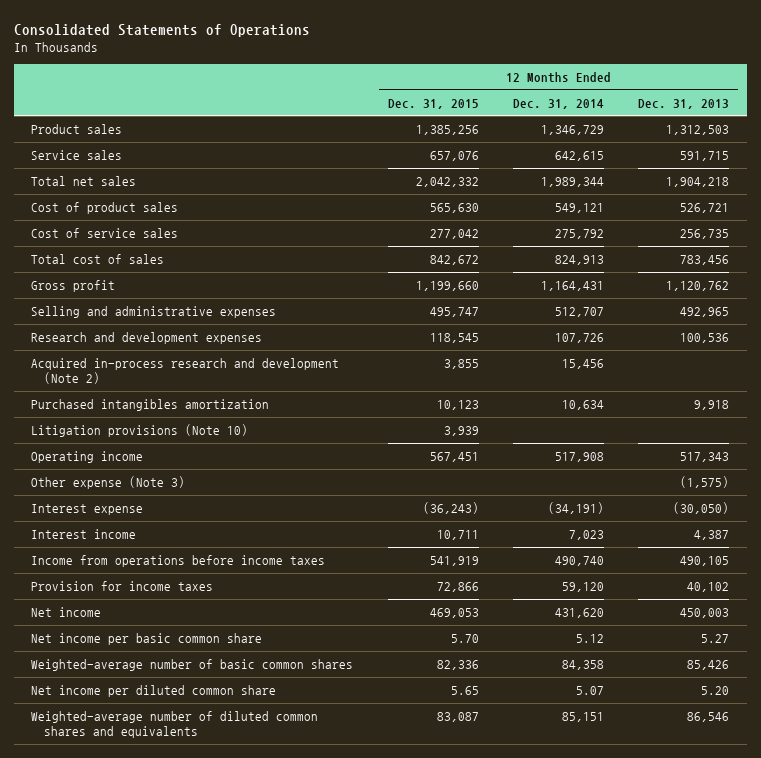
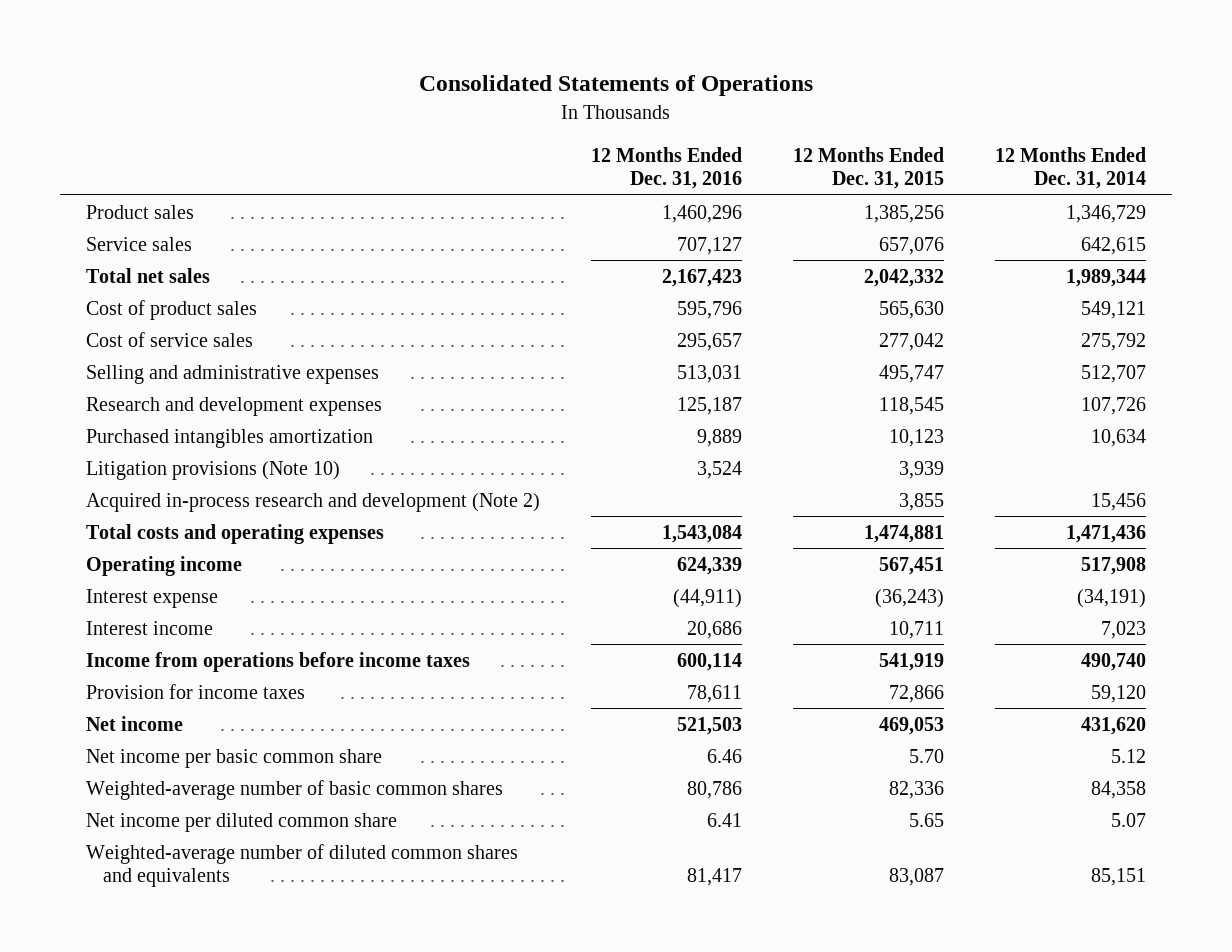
[638,98,730,109] Dec. 31, 2013 -> none
none -> [590,146,742,190] 12 Months Ended Dec. 31, 2016
[31,253,165,264] Total cost of sales -> none
[31,279,116,292] Gross profit -> none
[31,357,340,385] Acquired in-process research and development (Note 2) -> [85,492,540,512] Acquired in-process research and development (Note 2)
none -> [85,523,384,544] Total costs and operating expenses
[31,475,186,489] Other expense (Note 3) -> none

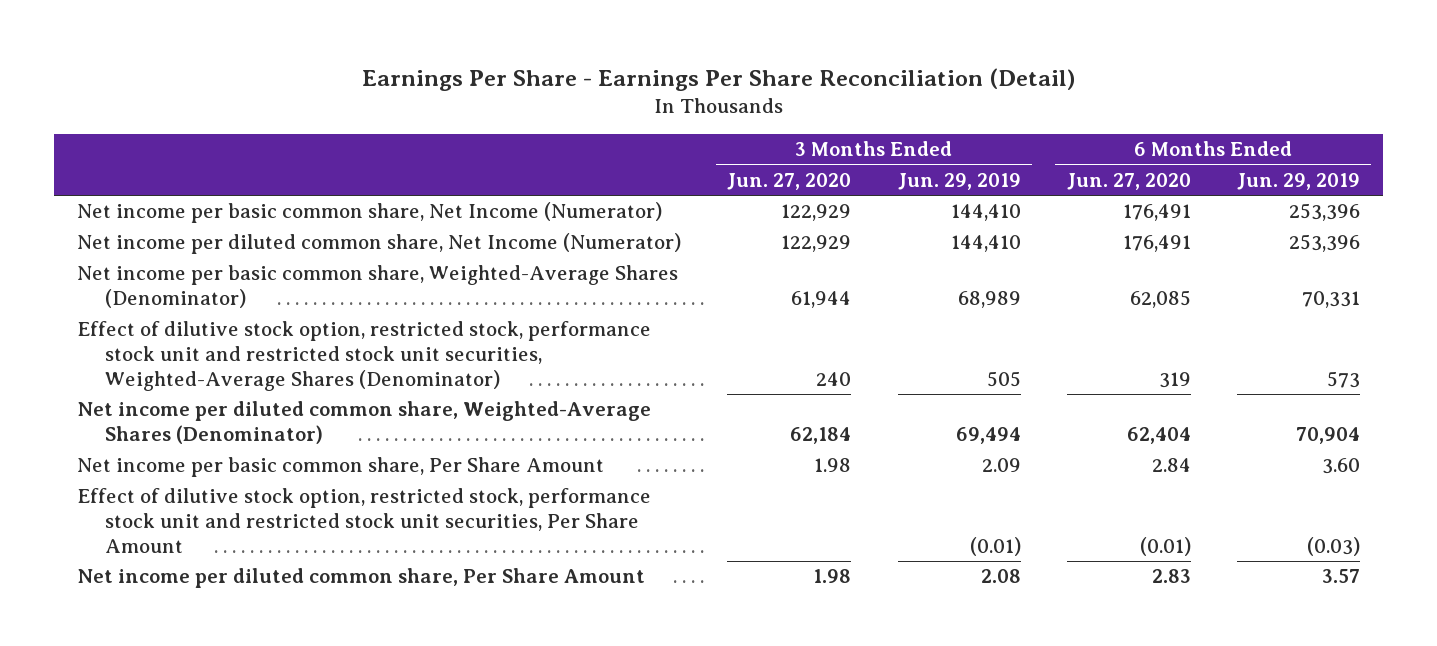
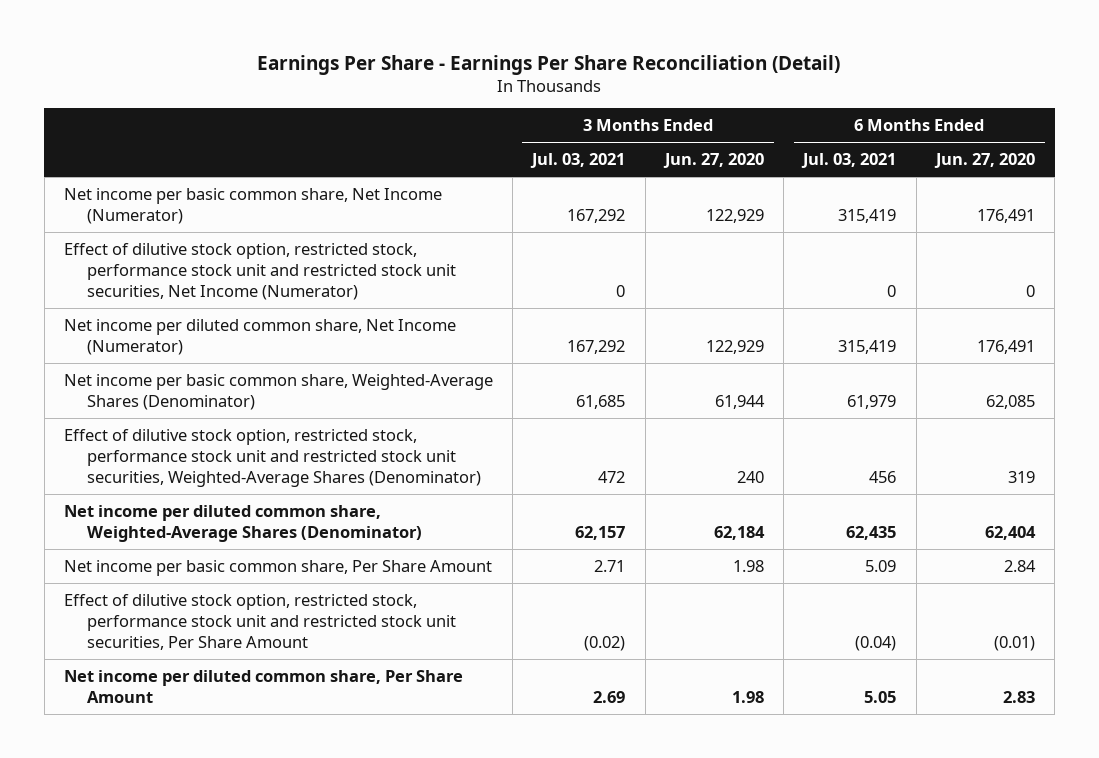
[897,172,1021,190] Jun. 29, 2019 -> none
[1236,172,1360,190] Jun. 29, 2019 -> none
none -> [530,153,626,169] Jul. 03, 2021
none -> [801,153,897,169] Jul. 03, 2021
none -> [63,242,457,300] Effect of dilutive stock option, restricted stock, performance stock unit and restricted stock unit securities, Net Income (Numerator)

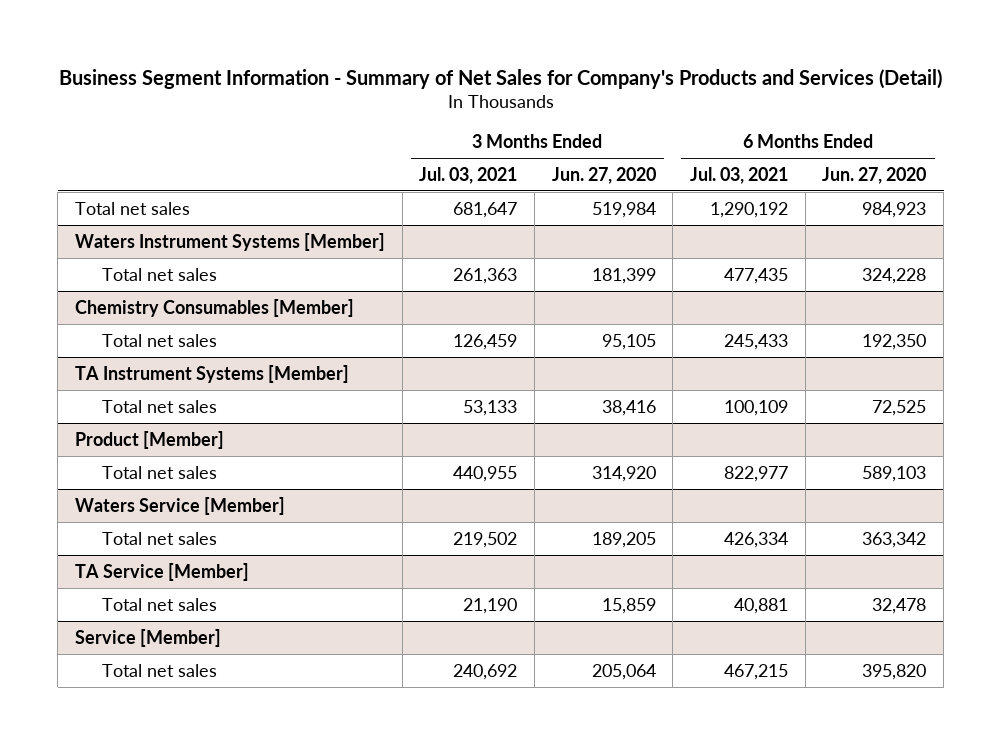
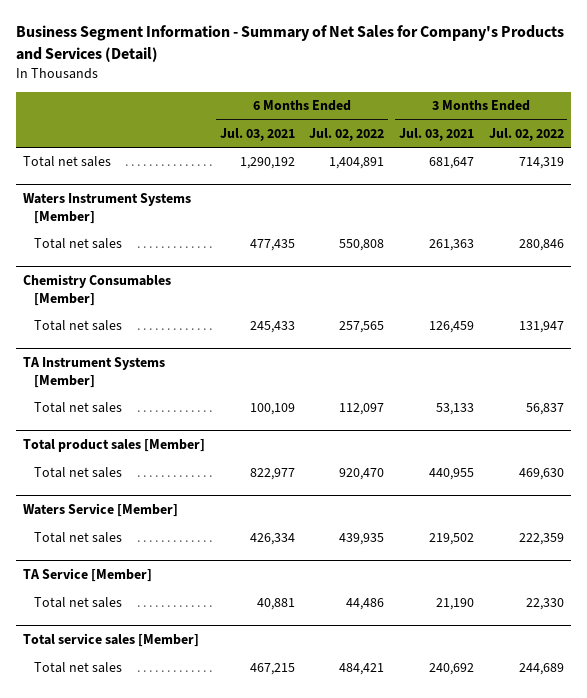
[551,166,656,184] Jun. 27, 2020 -> none
[822,166,927,184] Jun. 27, 2020 -> none
none -> [309,127,385,141] Jul. 02, 2022
none -> [488,127,564,141] Jul. 02, 2022
[74,430,224,449] Product [Member] -> [22,439,205,453] Total product sales [Member]
[74,628,221,647] Service [Member] -> [22,633,199,648] Total service sales [Member]

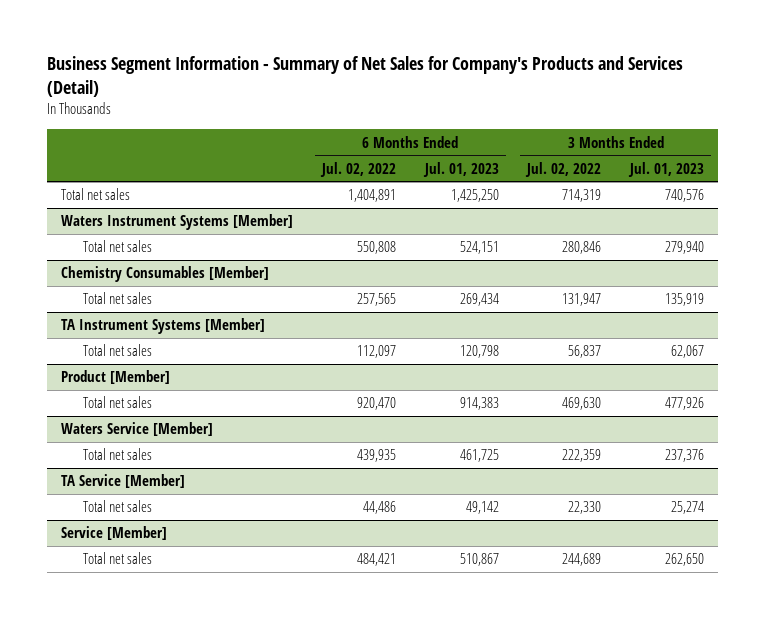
[219,127,295,141] Jul. 03, 2021 -> none
[399,127,475,141] Jul. 03, 2021 -> none
none -> [422,161,499,177] Jul. 01, 2023
none -> [628,161,705,177] Jul. 01, 2023
[22,439,205,453] Total product sales [Member] -> [61,370,171,385] Product [Member]
[22,633,199,648] Total service sales [Member] -> [61,526,168,541] Service [Member]

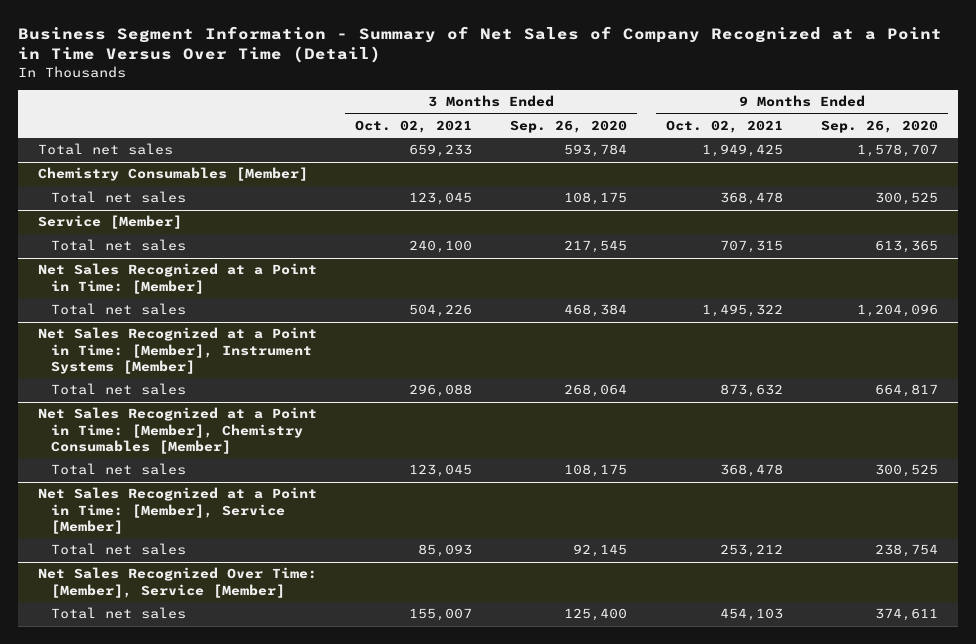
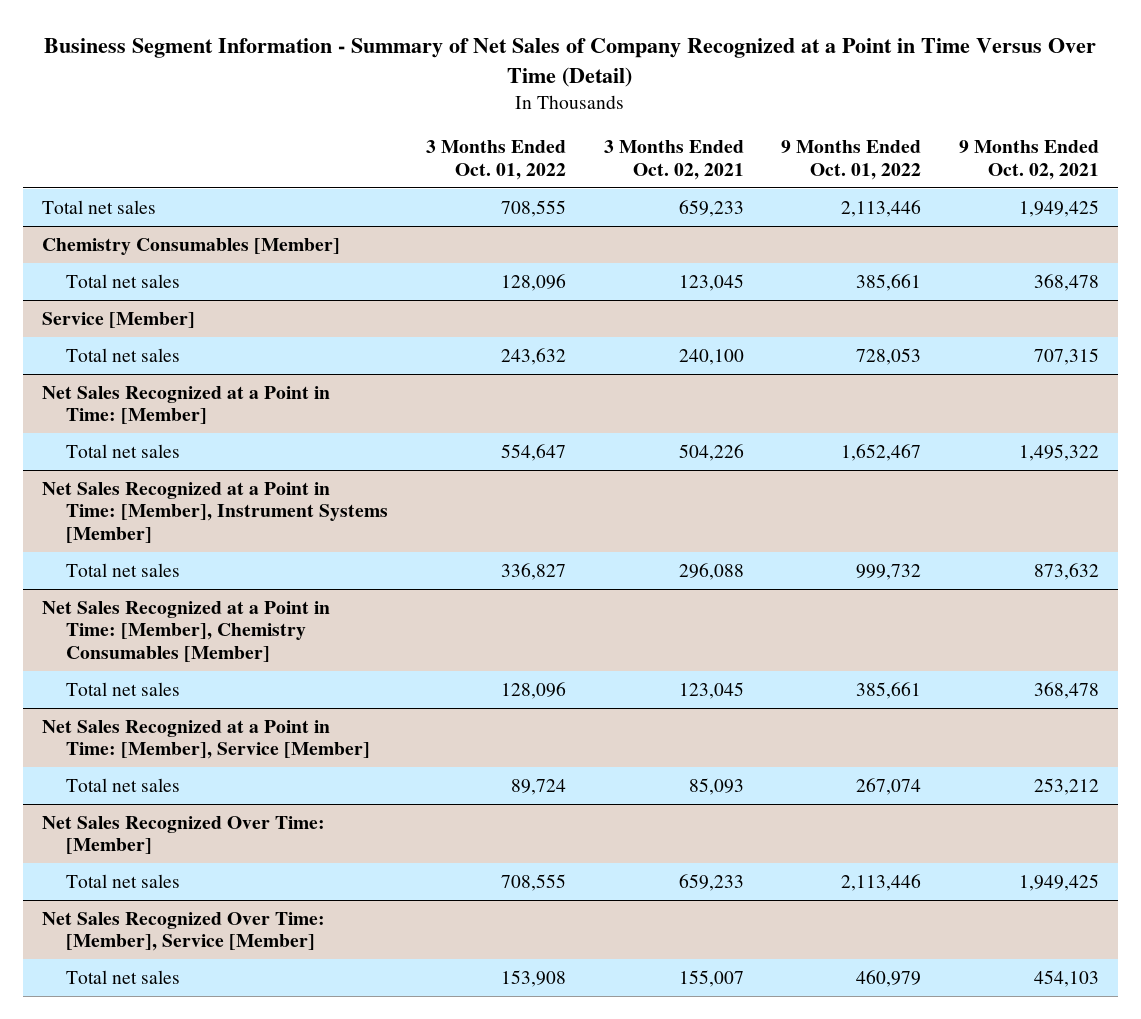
[510,119,628,133] Sep. 26, 2020 -> none
[821,119,939,133] Sep. 26, 2020 -> none
none -> [426,140,567,180] 3 Months Ended Oct. 01, 2022
none -> [781,140,922,180] 9 Months Ended Oct. 01, 2022
none -> [41,815,325,855] Net Sales Recognized Over Time: [Member]
none -> [66,873,181,888] Total net sales

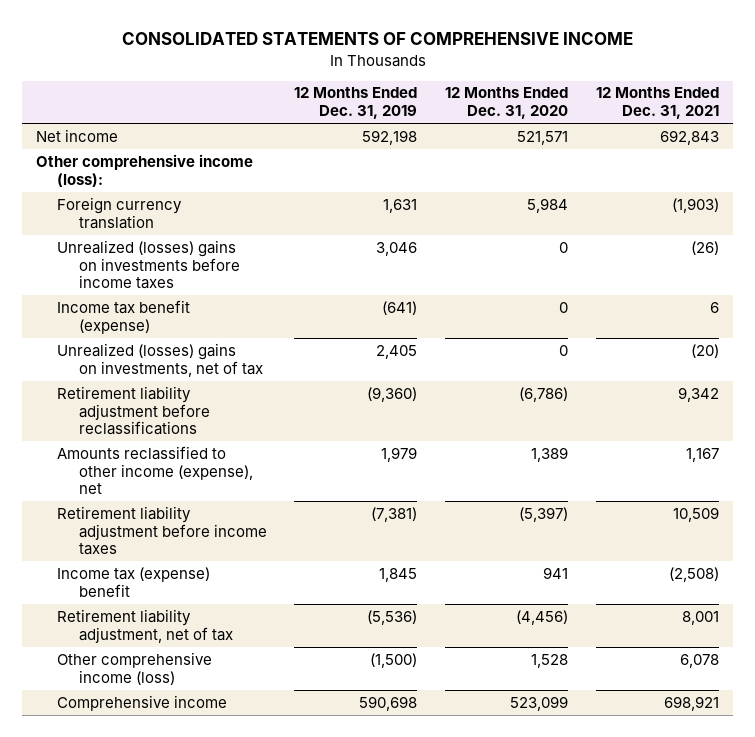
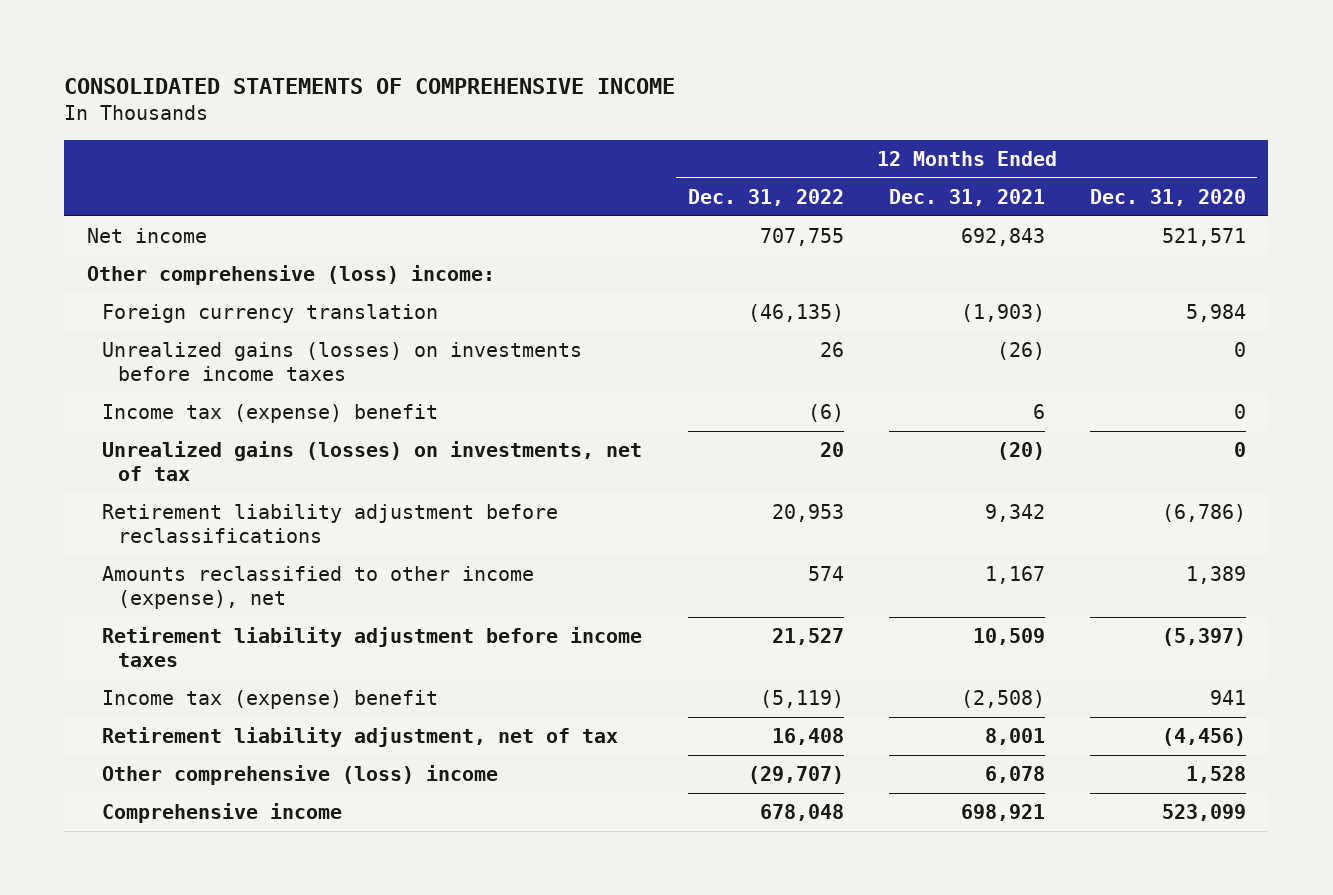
[294,87,418,120] 12 Months Ended Dec. 31, 2019 -> none
none -> [687,188,844,206] Dec. 31, 2022
[36,153,254,187] Other comprehensive income (loss): -> [86,265,495,286] Other comprehensive (loss) income:
[57,239,240,290] Unrealized (losses) gains on investments before income taxes -> [102,342,583,382] Unrealized gains (losses) on investments before income taxes
[57,299,191,334] Income tax benefit (expense) -> [102,404,439,424] Income tax (expense) benefit
[57,342,263,377] Unrealized (losses) gains on investments, net of tax -> [102,441,643,482] Unrealized gains (losses) on investments, net of tax
[57,651,213,685] Other comprehensive income (loss) -> [102,765,499,786] Other comprehensive (loss) income

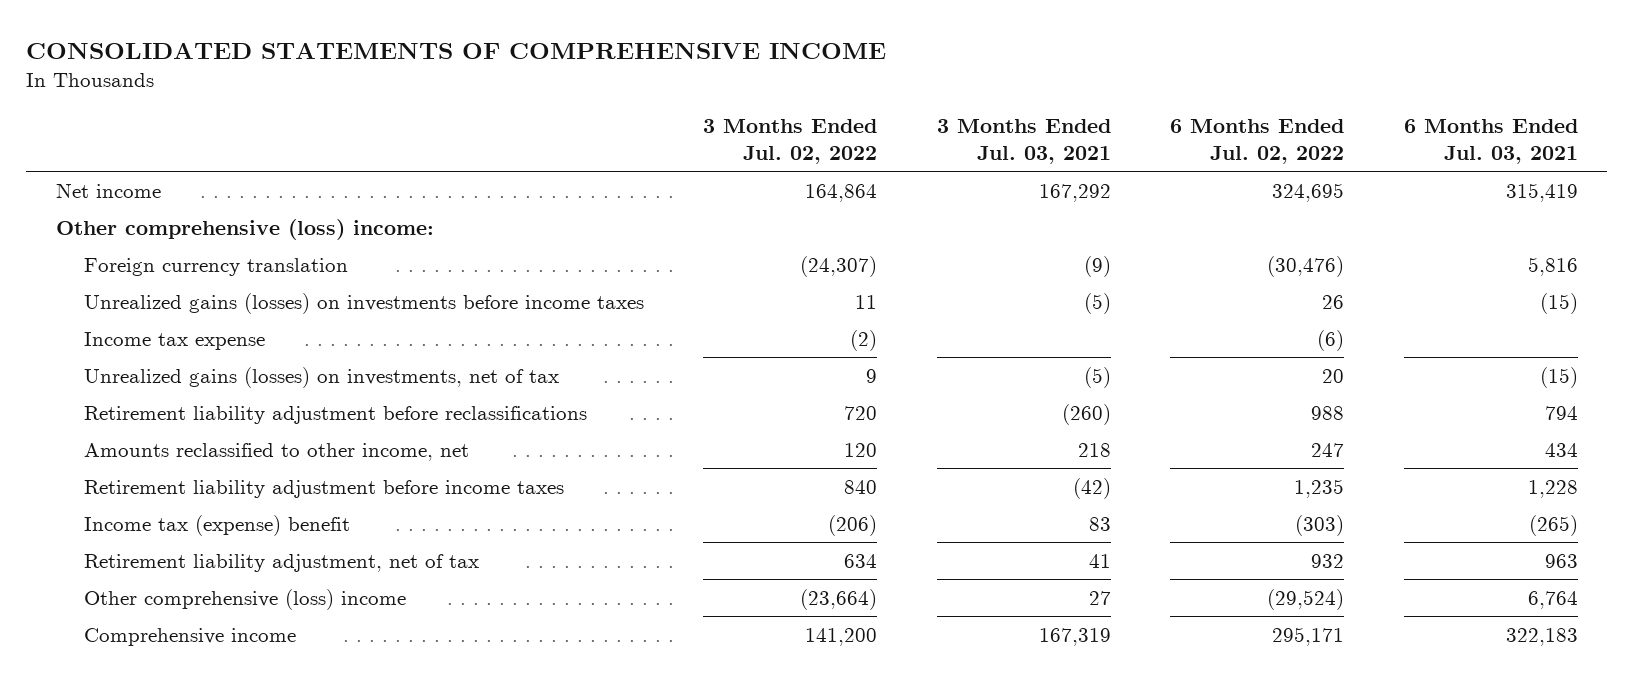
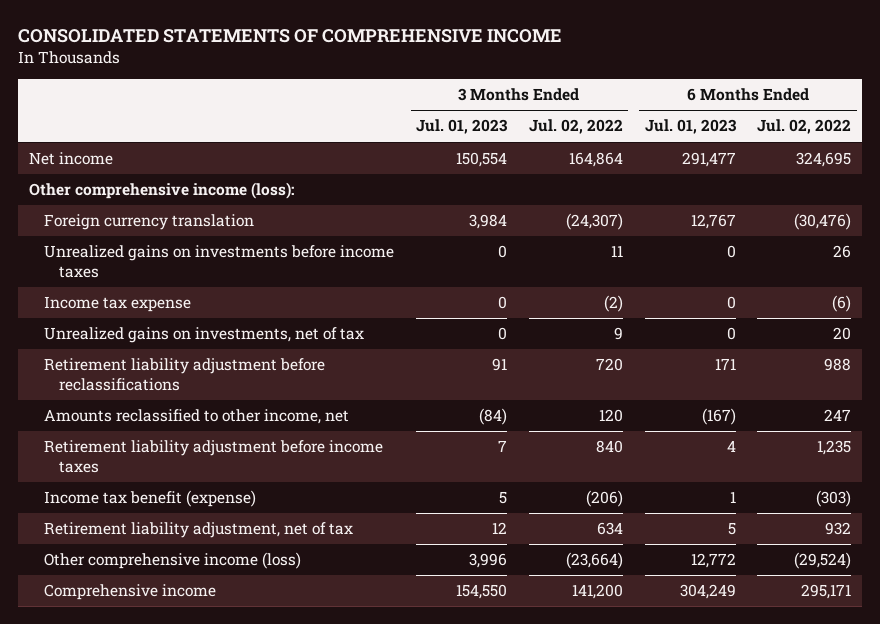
[936,119,1111,165] 3 Months Ended Jul. 03, 2021 -> none
[1403,119,1578,165] 6 Months Ended Jul. 03, 2021 -> none
none -> [415,119,508,135] Jul. 01, 2023
none -> [644,119,737,135] Jul. 01, 2023
[55,218,434,240] Other comprehensive (loss) income: -> [29,182,295,200] Other comprehensive income (loss):
[83,292,644,314] Unrealized gains (losses) on investments before income taxes -> [44,245,395,278] Unrealized gains on investments before income taxes
[83,366,559,388] Unrealized gains (losses) on investments, net of tax -> [44,327,365,344] Unrealized gains on investments, net of tax
[83,514,350,536] Income tax (expense) benefit -> [44,490,257,508] Income tax benefit (expense)
[83,588,406,610] Other comprehensive (loss) income -> [44,552,302,570] Other comprehensive income (loss)

